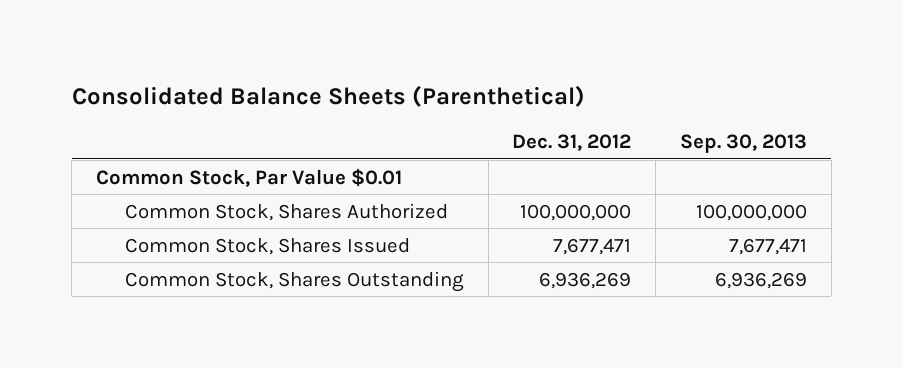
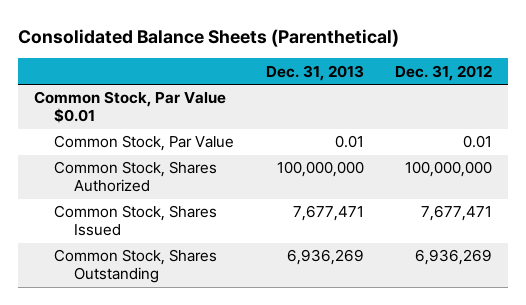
[679,134,807,154] Sep. 30, 2013 -> none
none -> [265,64,364,81] Dec. 31, 2013
none -> [54,135,235,152] Common Stock, Par Value

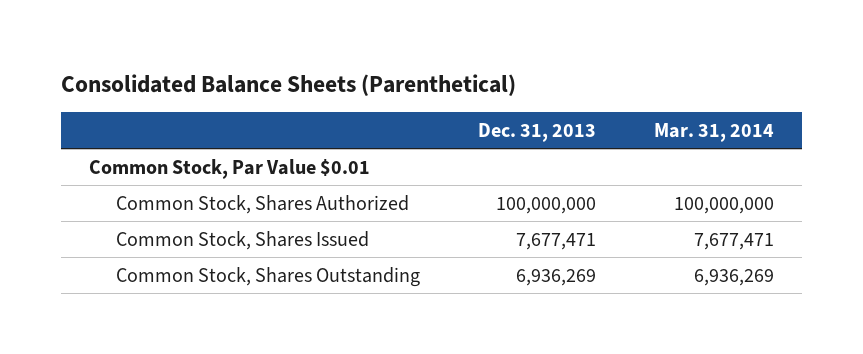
[395,64,493,81] Dec. 31, 2012 -> none
none -> [653,122,774,142] Mar. 31, 2014
[54,135,235,152] Common Stock, Par Value -> none

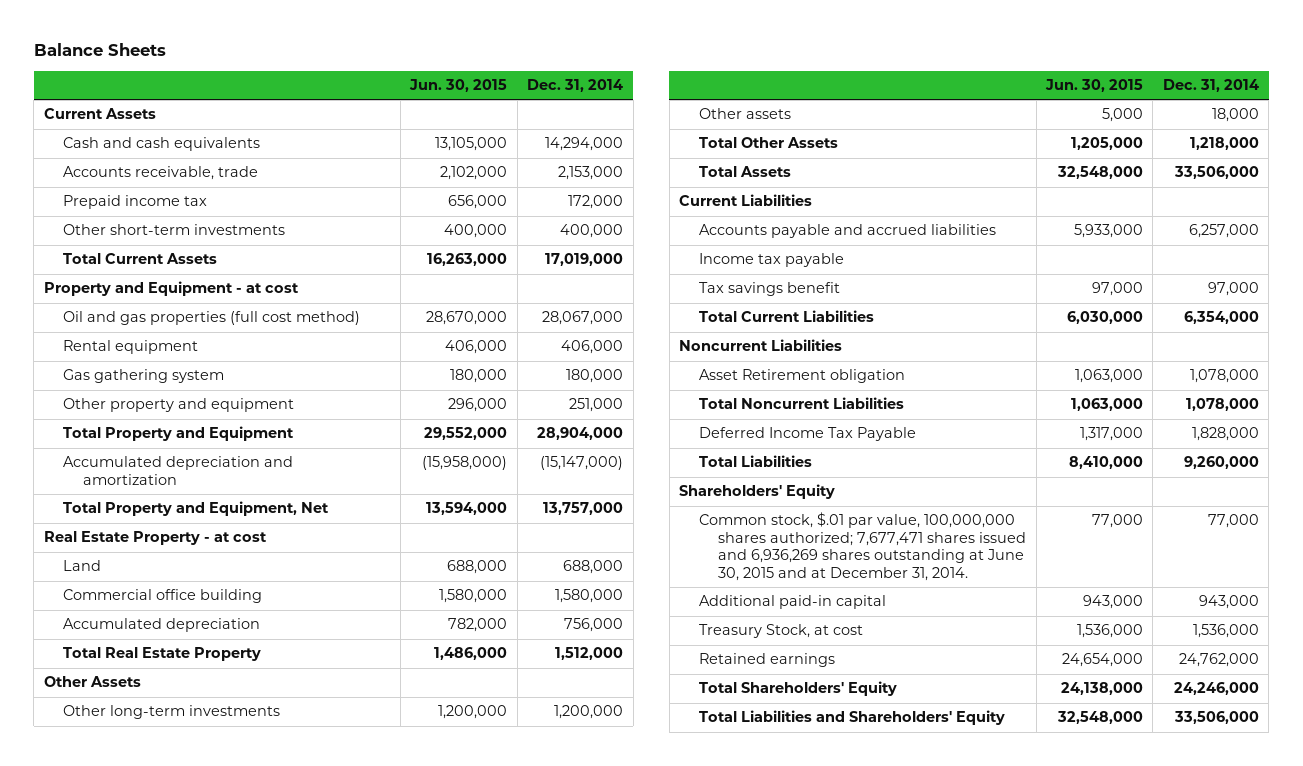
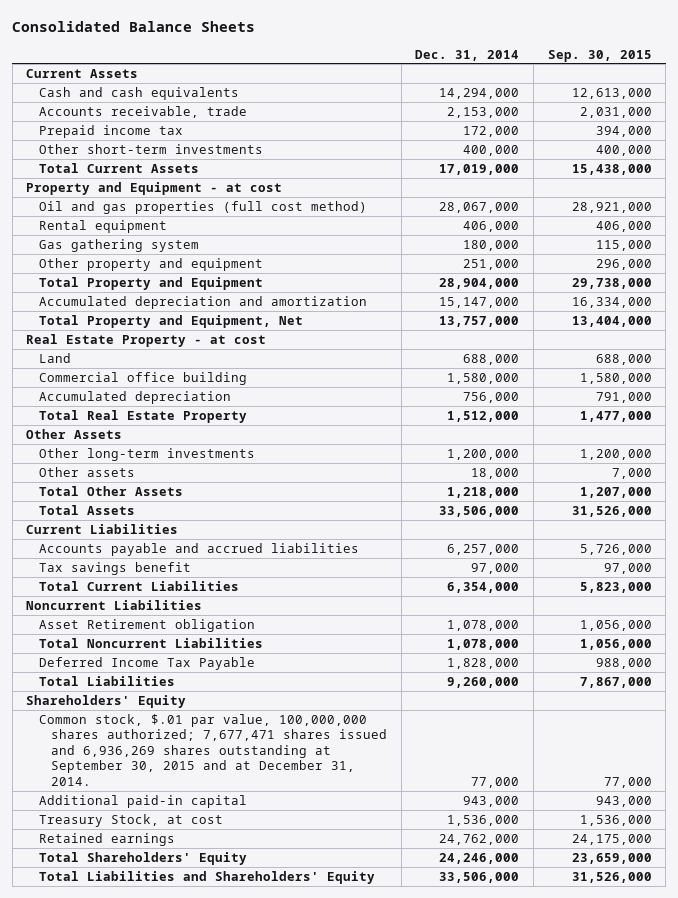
[33,43,166,57] Balance Sheets -> [12,20,256,32] Consolidated Balance Sheets
[409,79,508,93] Jun. 30, 2015 -> none
none -> [547,49,652,62] Sep. 30, 2015
[540,456,624,471] (15,147,000) -> [439,296,520,308] 15,147,000
[698,253,844,268] Income tax payable -> none
[698,512,1027,581] Common stock, $.01 par value, 100,000,000 shares authorized; 7,677,471 shares issued and 6,936,269 shares outstanding at June 30, 2015 and at December 31, 2014. -> [38,713,388,786] Common stock, $.01 par value, 100,000,000 shares authorized; 7,677,471 shares issued and 6,936,269 shares outstanding at September 30, 2015 and at December 31, 2014.

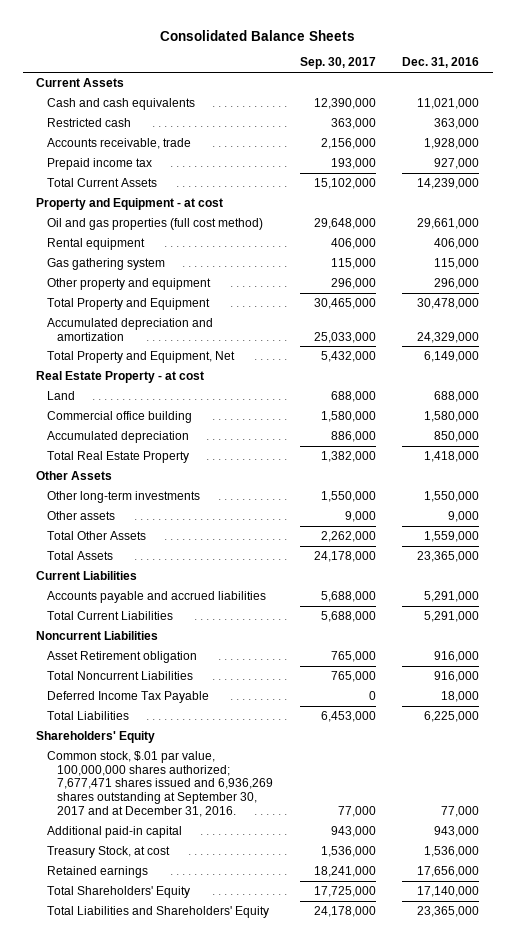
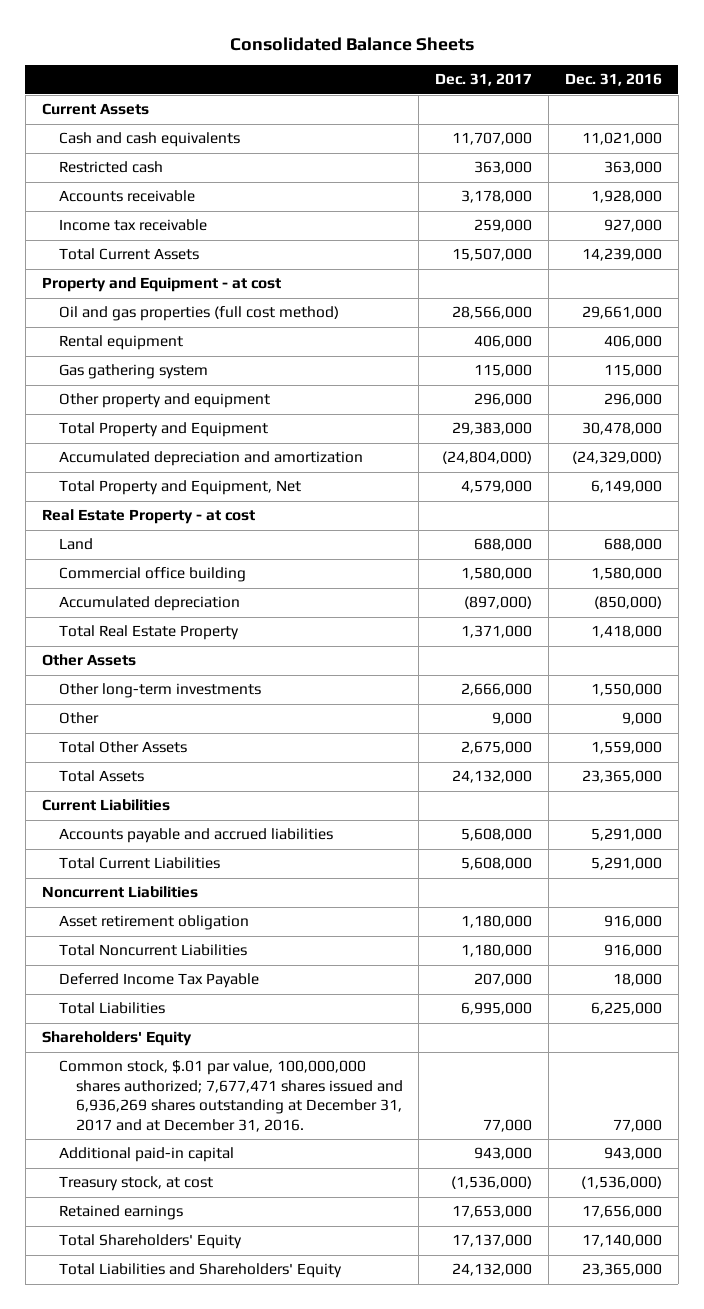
[299,57,376,70] Sep. 30, 2017 -> none
none -> [435,73,533,87] Dec. 31, 2017
[46,137,191,149] Accounts receivable, trade -> [58,190,195,203] Accounts receivable
[46,157,152,170] Prepaid income tax -> [58,219,207,232] Income tax receivable
[417,331,480,343] 24,329,000 -> [571,451,662,465] (24,329,000)
[434,430,480,442] 850,000 -> [593,596,662,610] (850,000)
[46,510,115,520] Other assets -> [58,712,99,725] Other
[46,650,197,663] Asset Retirement obligation -> [58,915,249,931] Asset retirement obligation
[46,750,274,818] Common stock, $.01 par value, 100,000,000 shares authorized; 7,677,471 shares issued and 6,936,269 shares outstanding at September 30, 2017 and at December 31, 2016. -> [58,1060,403,1133] Common stock, $.01 par value, 100,000,000 shares authorized; 7,677,471 shares issued and 6,936,269 shares outstanding at December 31, 2017 and at December 31, 2016.
[46,845,170,858] Treasury Stock, at cost -> [58,1176,213,1192] Treasury stock, at cost
[424,845,480,857] 1,536,000 -> [580,1176,662,1190] (1,536,000)

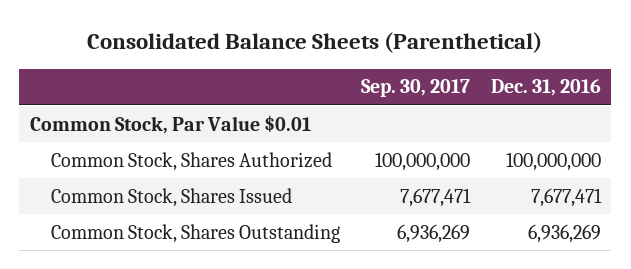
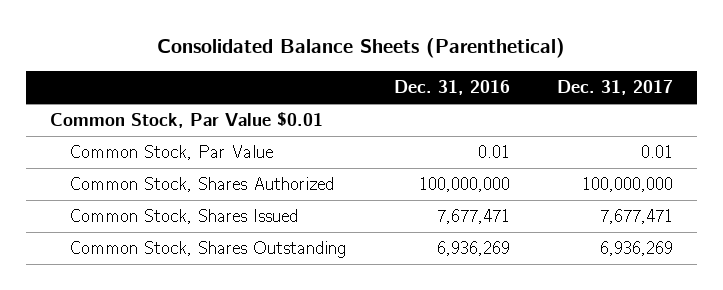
[360,79,470,98] Sep. 30, 2017 -> none
none -> [556,80,673,96] Dec. 31, 2017
none -> [69,145,274,161] Common Stock, Par Value

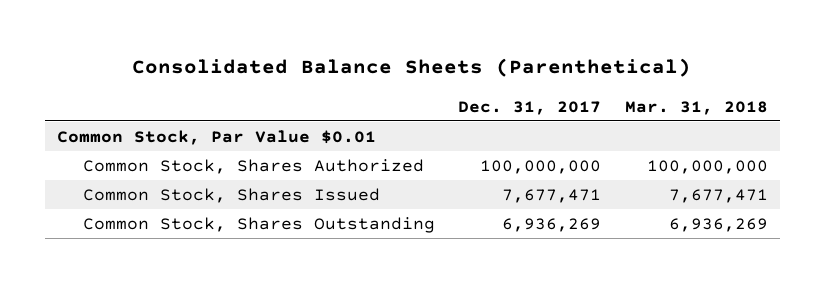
[393,80,510,96] Dec. 31, 2016 -> none
none -> [624,100,768,115] Mar. 31, 2018
[69,145,274,161] Common Stock, Par Value -> none

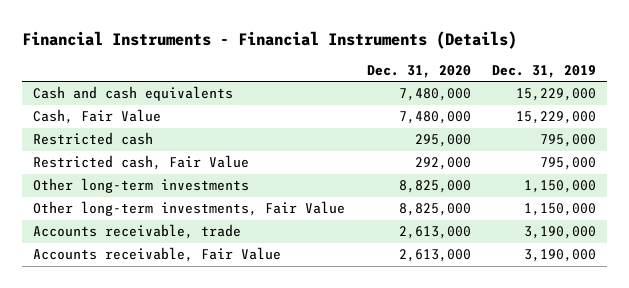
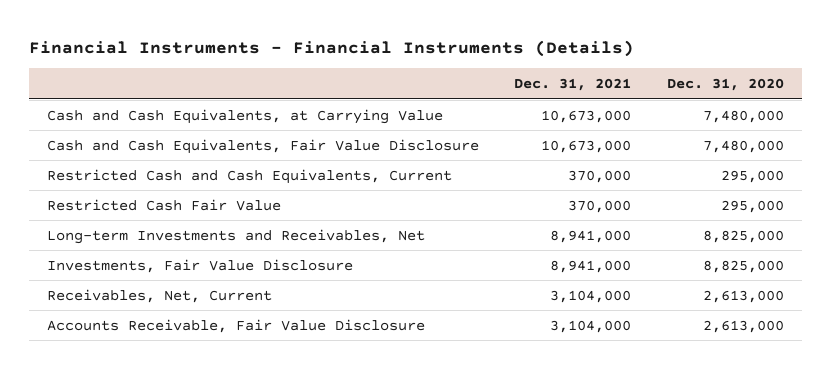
[492,65,597,79] Dec. 31, 2019 -> none
none -> [514,78,632,92] Dec. 31, 2021
[33,86,234,102] Cash and cash equivalents -> [46,108,443,124] Cash and Cash Equivalents, at Carrying Value
[33,109,162,125] Cash, Fair Value -> [46,138,479,154] Cash and Cash Equivalents, Fair Value Disclosure
[33,132,154,146] Restricted cash -> [46,168,452,184] Restricted Cash and Cash Equivalents, Current
[33,155,250,171] Restricted cash, Fair Value -> [46,198,281,211] Restricted Cash Fair Value
[414,157,471,171] 292,000 -> [720,199,784,213] 295,000
[33,178,250,194] Other long-term investments -> [46,228,425,244] Long-term Investments and Receivables, Net
[33,201,346,217] Other long-term investments, Fair Value -> [46,258,353,273] Investments, Fair Value Disclosure
[33,224,242,240] Accounts receivable, trade -> [46,288,272,303] Receivables, Net, Current
[33,247,282,263] Accounts receivable, Fair Value -> [46,318,425,333] Accounts Receivable, Fair Value Disclosure

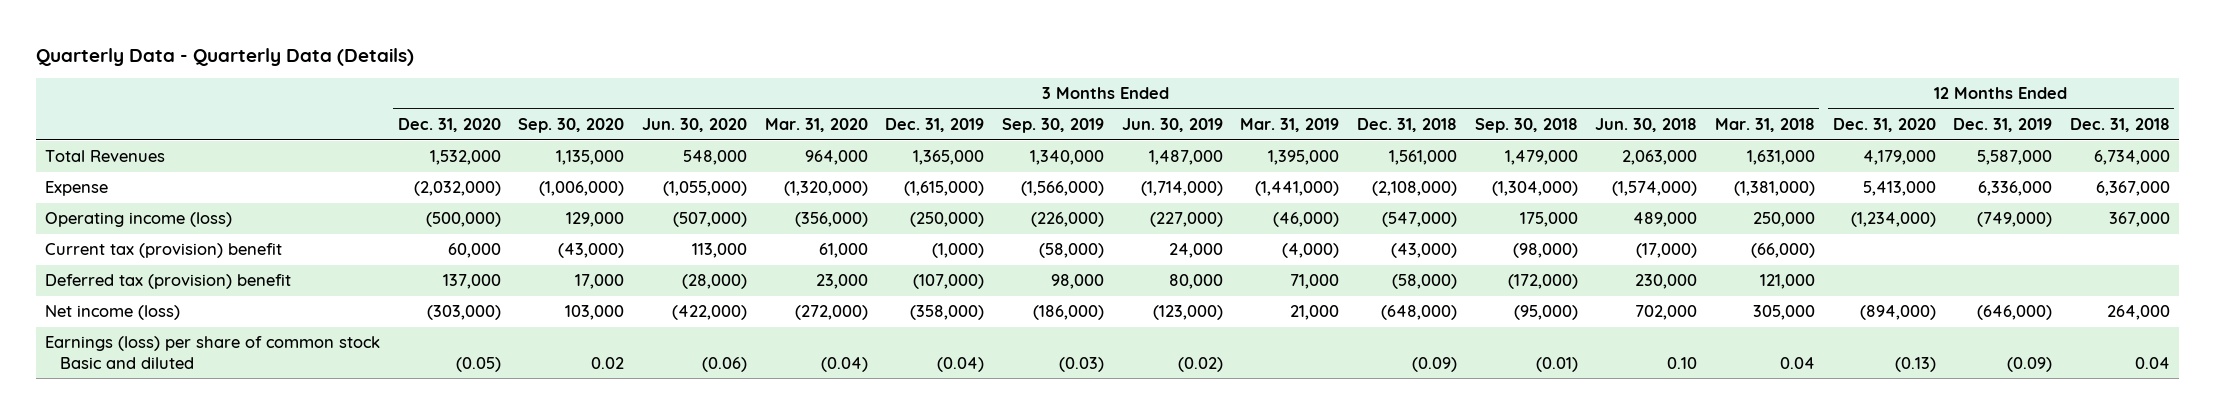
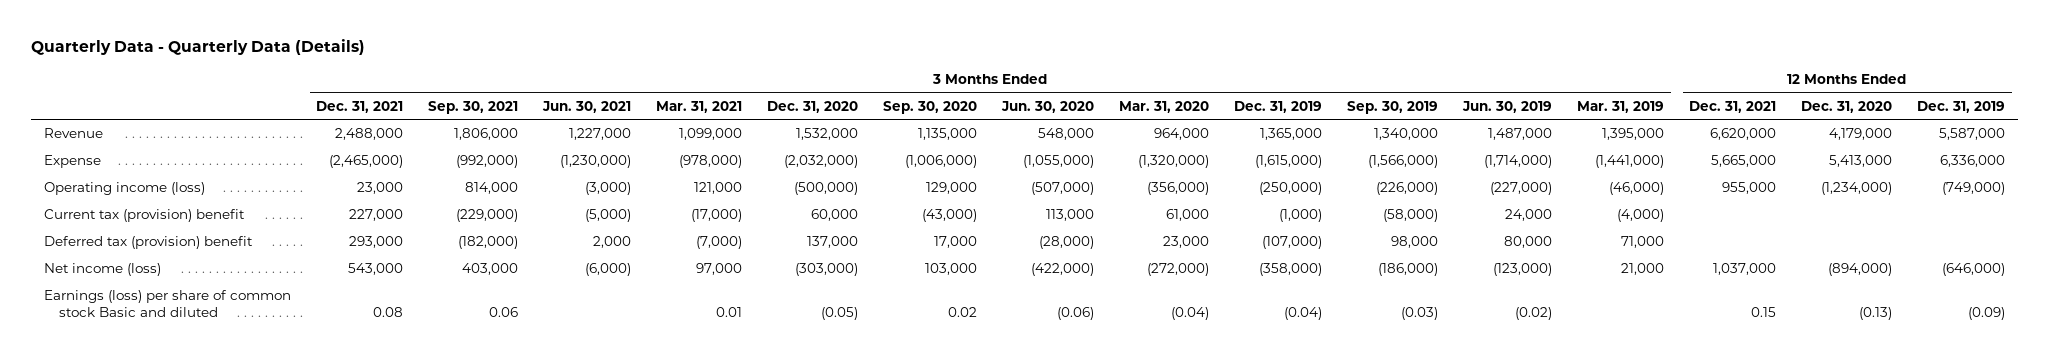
[1356,118,1457,133] Dec. 31, 2018 -> none
[1474,118,1578,134] Sep. 30, 2018 -> none
[1595,118,1698,133] Jun. 30, 2018 -> none
[1714,118,1815,133] Mar. 31, 2018 -> none
[2070,118,2171,133] Dec. 31, 2018 -> none
none -> [315,100,403,113] Dec. 31, 2021
none -> [427,100,518,114] Sep. 30, 2021
none -> [541,100,631,113] Jun. 30, 2021
none -> [655,100,742,113] Mar. 31, 2021
none -> [1689,100,1777,113] Dec. 31, 2021
[44,150,165,163] Total Revenues -> [43,128,103,139] Revenue

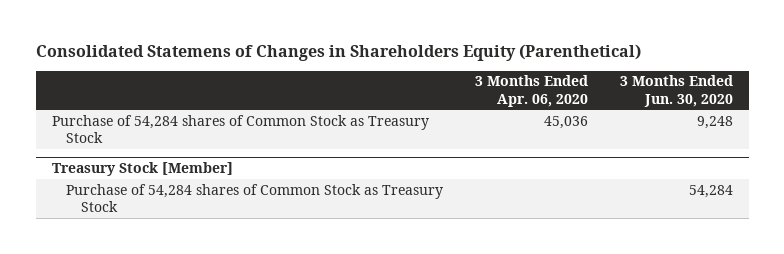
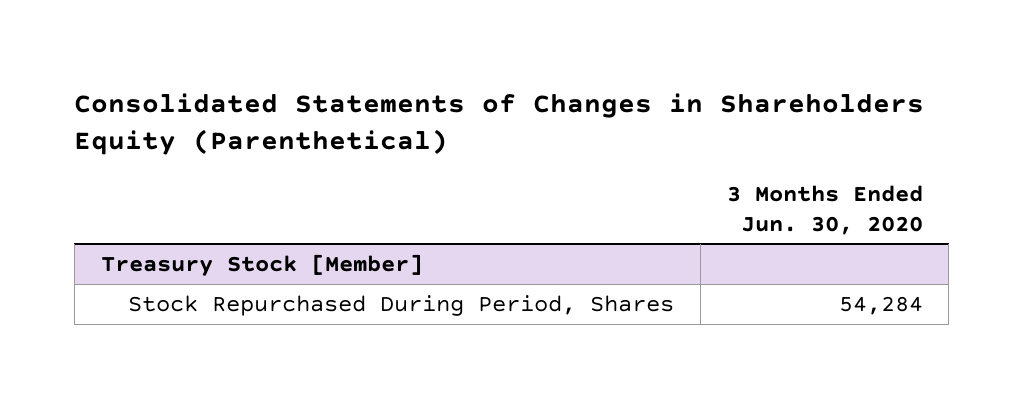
[35,43,641,61] Consolidated Statemens of Changes in Shareholders Equity (Parenthetical) -> [74,92,925,156] Consolidated Statements of Changes in Shareholders Equity (Parenthetical)
[474,75,588,107] 3 Months Ended Apr. 06, 2020 -> none
[51,114,429,143] Purchase of 54,284 shares of Common Stock as Treasury Stock -> none
[66,183,444,212] Purchase of 54,284 shares of Common Stock as Treasury Stock -> [127,294,674,316] Stock Repurchased During Period, Shares

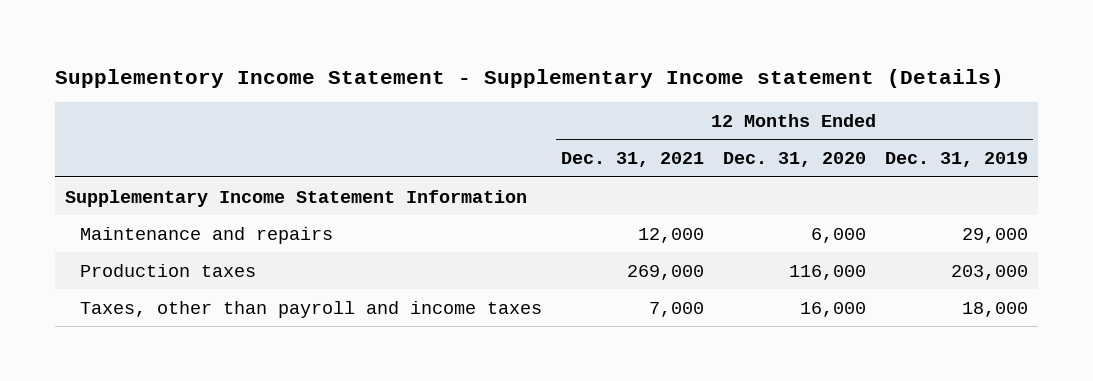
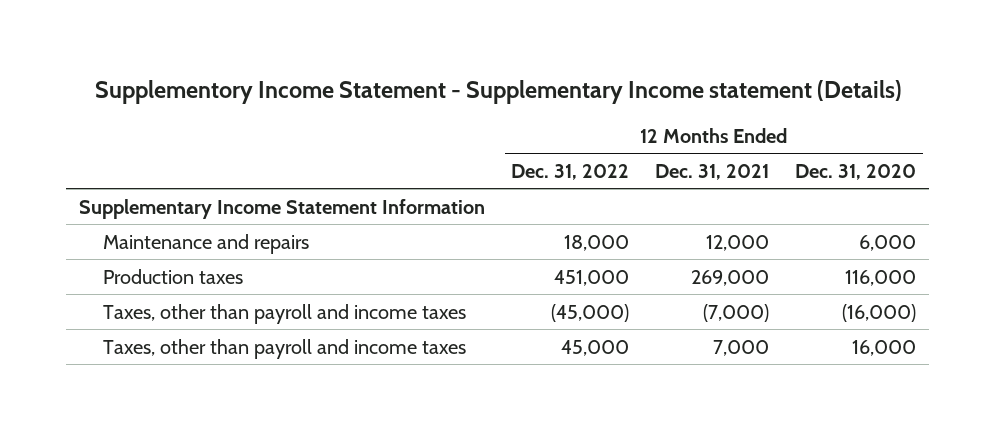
[885,152,1029,168] Dec. 31, 2019 -> none
none -> [511,163,630,180] Dec. 31, 2022
none -> [102,303,466,324] Taxes, other than payroll and income taxes

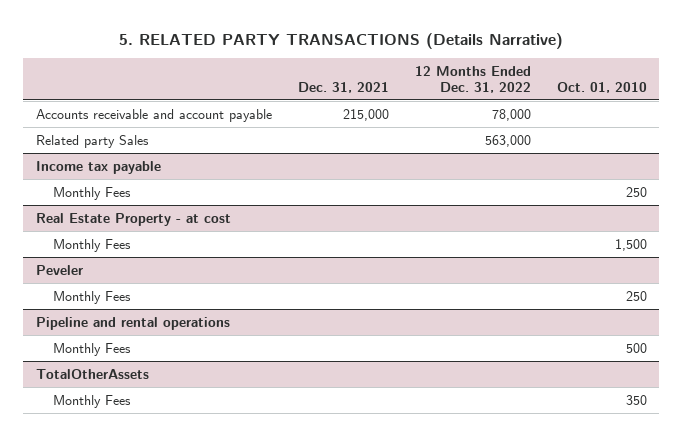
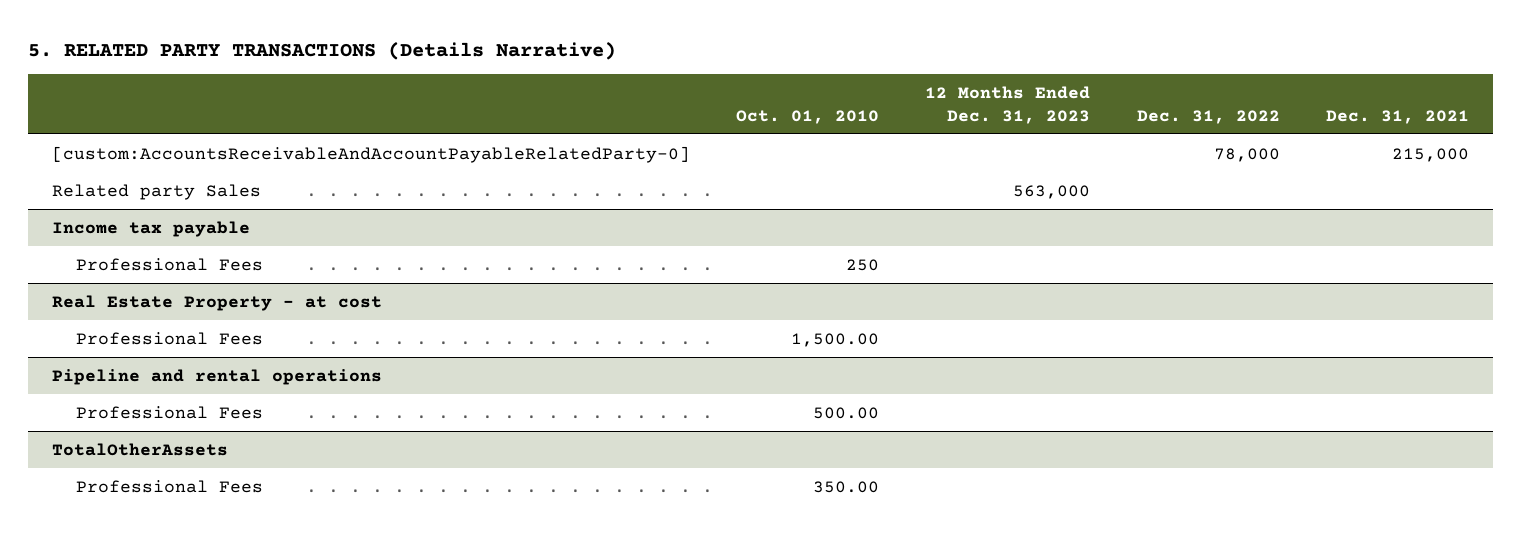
[414,65,531,93] 12 Months Ended Dec. 31, 2022 -> none
none -> [925,85,1091,124] 12 Months Ended Dec. 31, 2023
none -> [1136,109,1280,124] Dec. 31, 2022
[36,108,273,122] Accounts receivable and account payable -> [51,145,690,163] [custom:AccountsReceivableAndAccountPayableRelatedParty-0]
[52,186,131,200] Monthly Fees -> [75,257,263,271] Professional Fees
[36,264,84,275] Peveler -> none
[52,290,131,304] Monthly Fees -> none
[52,238,131,252] Monthly Fees -> [75,331,263,345] Professional Fees
[614,238,647,251] 1,500 -> [791,332,880,347] 1,500.00
[52,342,131,356] Monthly Fees -> [75,405,263,419] Professional Fees
[625,342,647,353] 500 -> [813,406,880,419] 500.00
[52,394,131,408] Monthly Fees -> [75,479,263,493] Professional Fees
[625,394,647,405] 350 -> [813,480,880,493] 350.00

